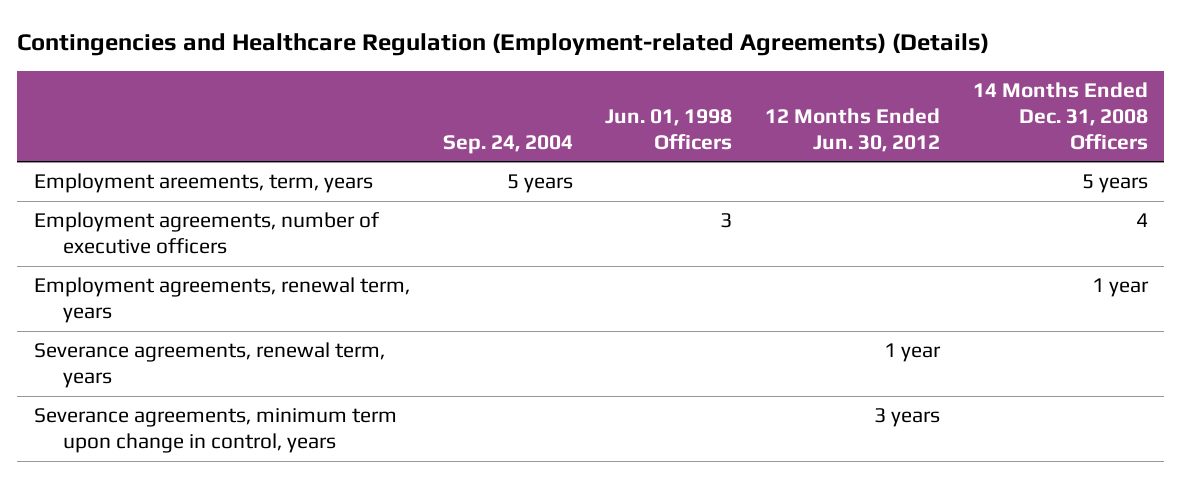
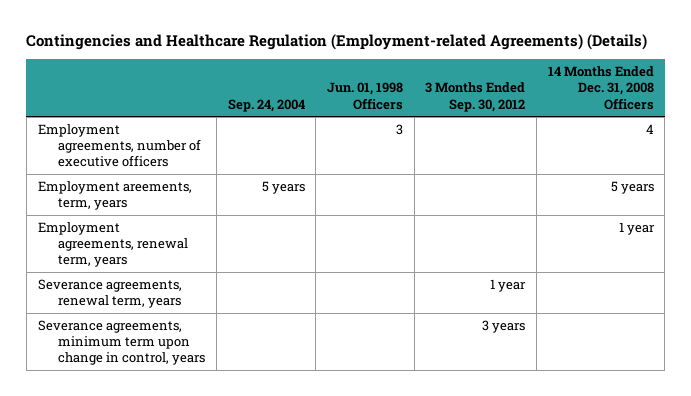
[765,107,941,152] 12 Months Ended Jun. 30, 2012 -> none
none -> [425,82,526,112] 3 Months Ended Sep. 30, 2012
[33,173,373,194] Employment areements, term, years -> [37,180,192,211] Employment areements, term, years

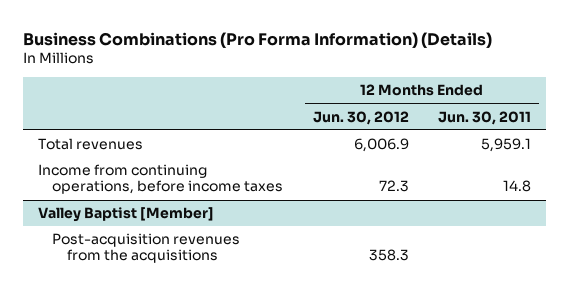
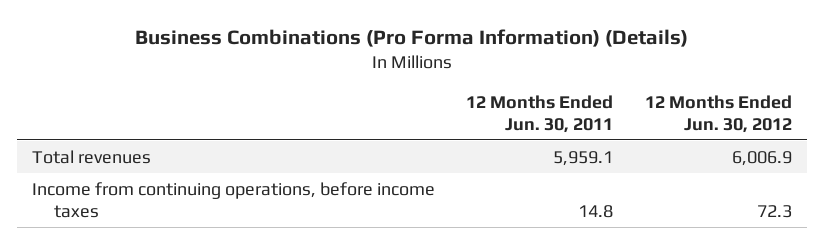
[37,207,214,223] Valley Baptist [Member] -> none
[52,233,241,264] Post-acquisition revenues from the acquisitions -> none

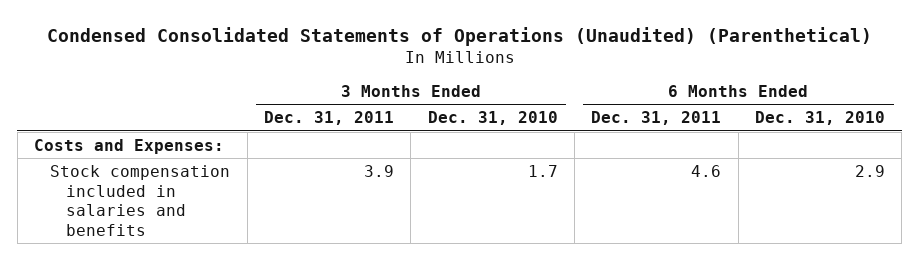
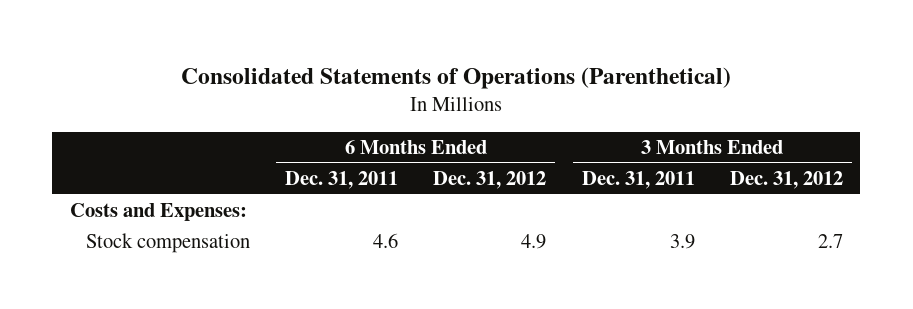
[46,26,872,46] Condensed Consolidated Statements of Operations (Unaudited) (Parenthetical) -> [181,66,732,89] Consolidated Statements of Operations (Parenthetical)
[427,111,558,126] Dec. 31, 2010 -> none
[755,111,886,126] Dec. 31, 2010 -> none
none -> [433,170,547,189] Dec. 31, 2012
none -> [729,170,843,189] Dec. 31, 2012
[50,164,231,236] Stock compensation included in salaries and benefits -> [85,233,250,254] Stock compensation

